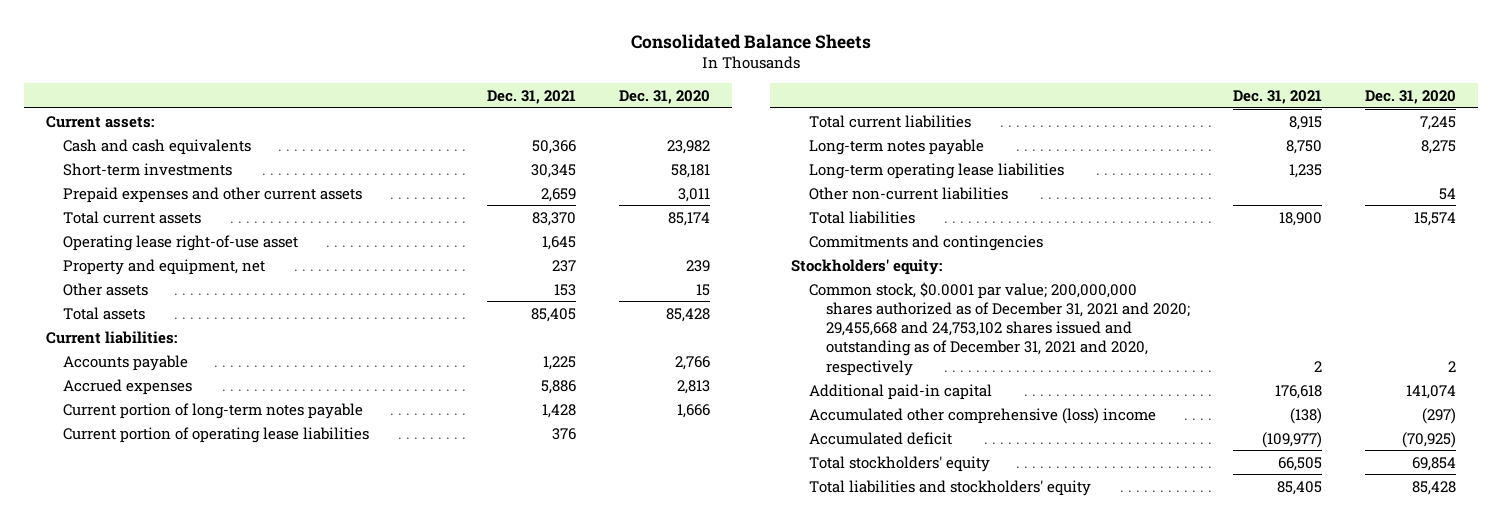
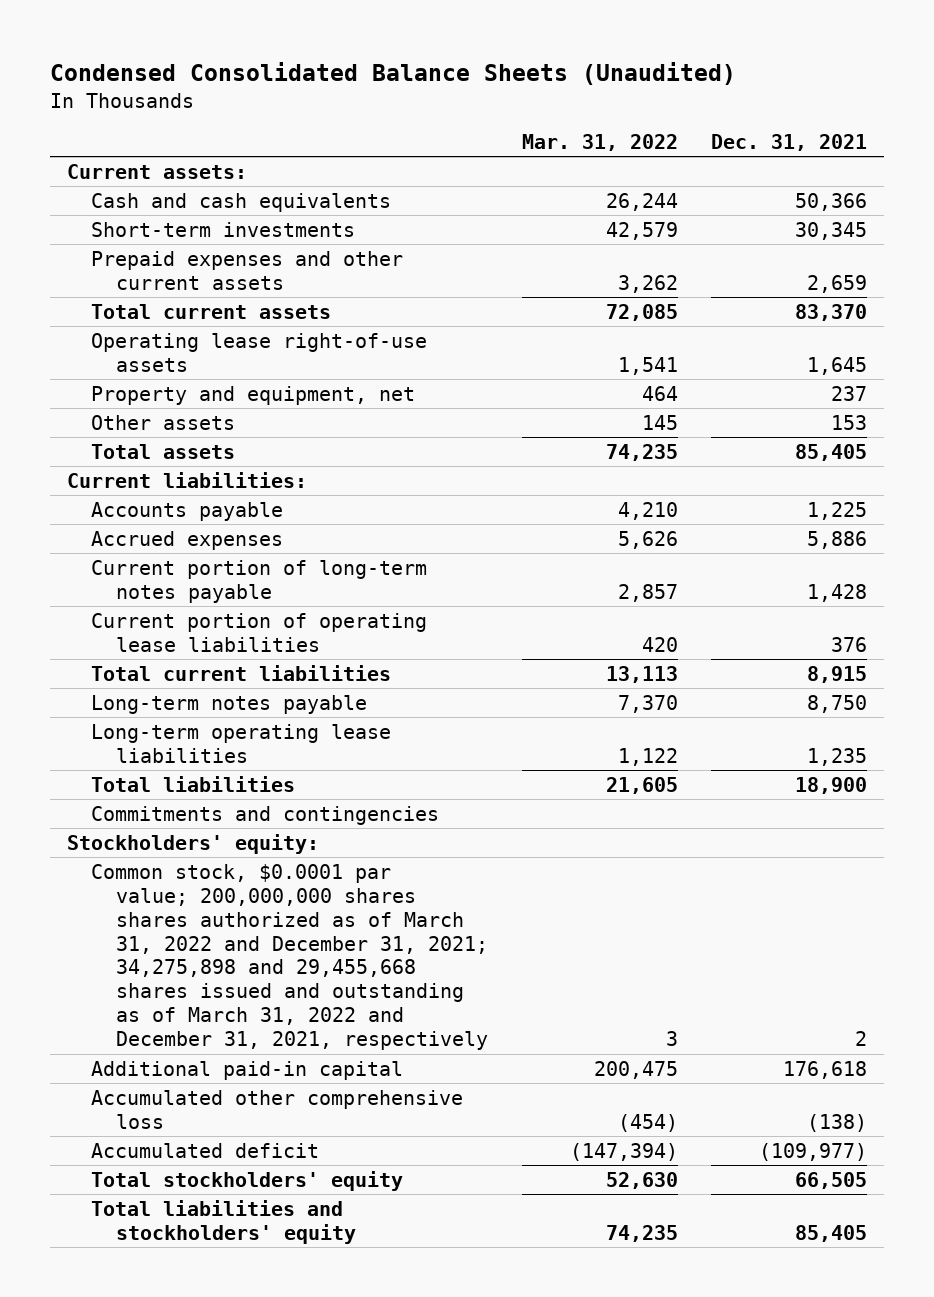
[630,33,871,49] Consolidated Balance Sheets -> [49,61,736,85] Condensed Consolidated Balance Sheets (Unaudited)
[619,89,711,104] Dec. 31, 2020 -> none
none -> [521,134,678,152] Mar. 31, 2022
[62,234,298,251] Operating lease right-of-use asset -> [91,332,428,372] Operating lease right-of-use assets
[808,186,1008,200] Other non-current liabilities -> none
[808,281,1190,376] Common stock, $0.0001 par value; 200,000,000 shares authorized as of December 31, 2021 and 2020; 29,455,668 and 24,753,102 shares issued and outstanding as of December 31, 2021 and 2020, respectively -> [91,863,488,1051] Common stock, $0.0001 par value; 200,000,000 shares shares authorized as of March 31, 2022 and December 31, 2021; 34,275,898 and 29,455,668 shares issued and outstanding as of March 31, 2022 and December 31, 2021, respectively
[808,407,1156,424] Accumulated other comprehensive (loss) income -> [91,1089,464,1129] Accumulated other comprehensive loss

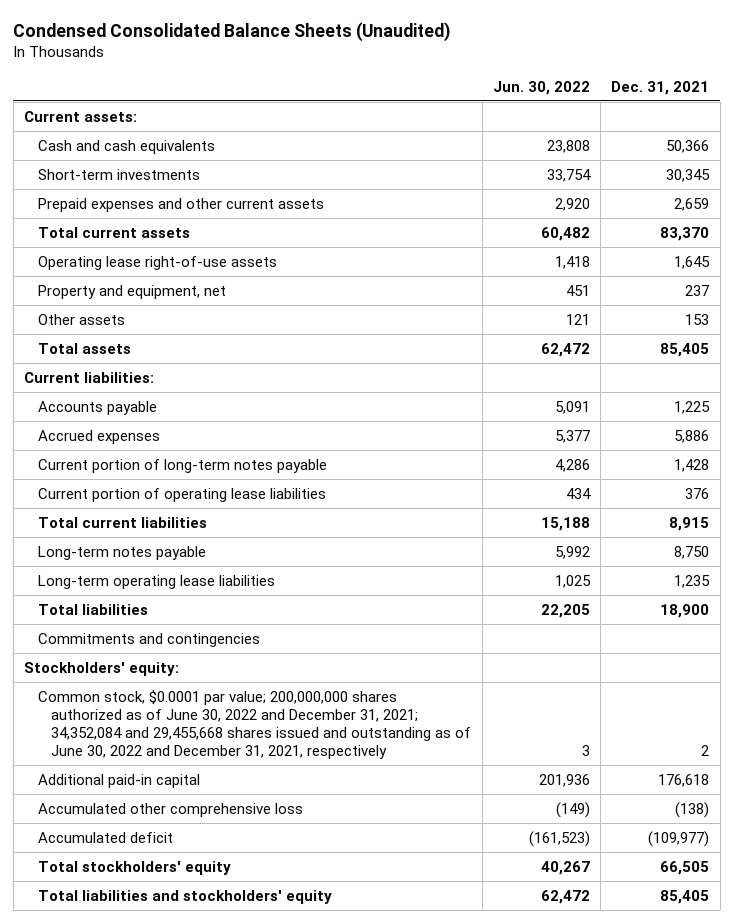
[521,134,678,152] Mar. 31, 2022 -> none
none -> [492,81,590,96] Jun. 30, 2022
[91,863,488,1051] Common stock, $0.0001 par value; 200,000,000 shares shares authorized as of March 31, 2022 and December 31, 2021; 34,275,898 and 29,455,668 shares issued and outstanding as of March 31, 2022 and December 31, 2021, respectively -> [37,689,472,760] Common stock, $0.0001 par value; 200,000,000 shares authorized as of June 30, 2022 and December 31, 2021; 34,352,084 and 29,455,668 shares issued and outstanding as of June 30, 2022 and December 31, 2021, respectively

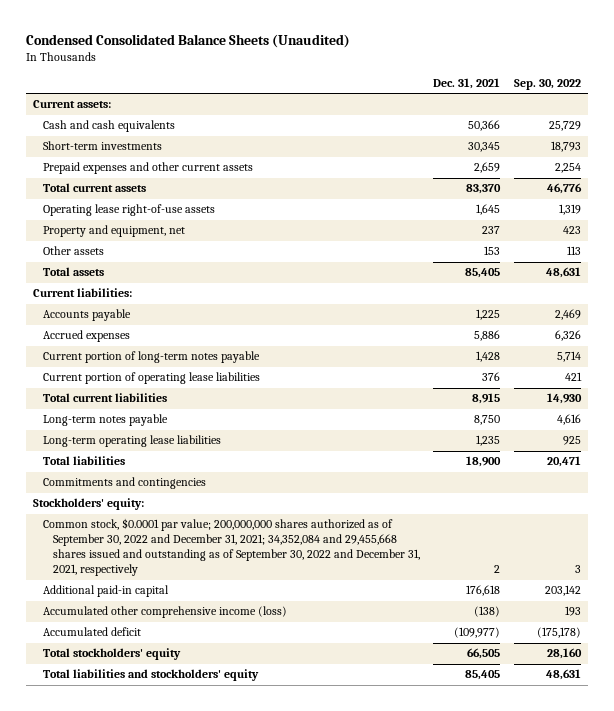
[492,81,590,96] Jun. 30, 2022 -> none
none -> [513,79,581,91] Sep. 30, 2022
[37,689,472,760] Common stock, $0.0001 par value; 200,000,000 shares authorized as of June 30, 2022 and December 31, 2021; 34,352,084 and 29,455,668 shares issued and outstanding as of June 30, 2022 and December 31, 2021, respectively -> [42,518,420,577] Common stock, $0.0001 par value; 200,000,000 shares authorized as of September 30, 2022 and December 31, 2021; 34,352,084 and 29,455,668 shares issued and outstanding as of September 30, 2022 and December 31, 2021, respectively
[37,802,303,817] Accumulated other comprehensive loss -> [42,606,287,619] Accumulated other comprehensive income (loss)

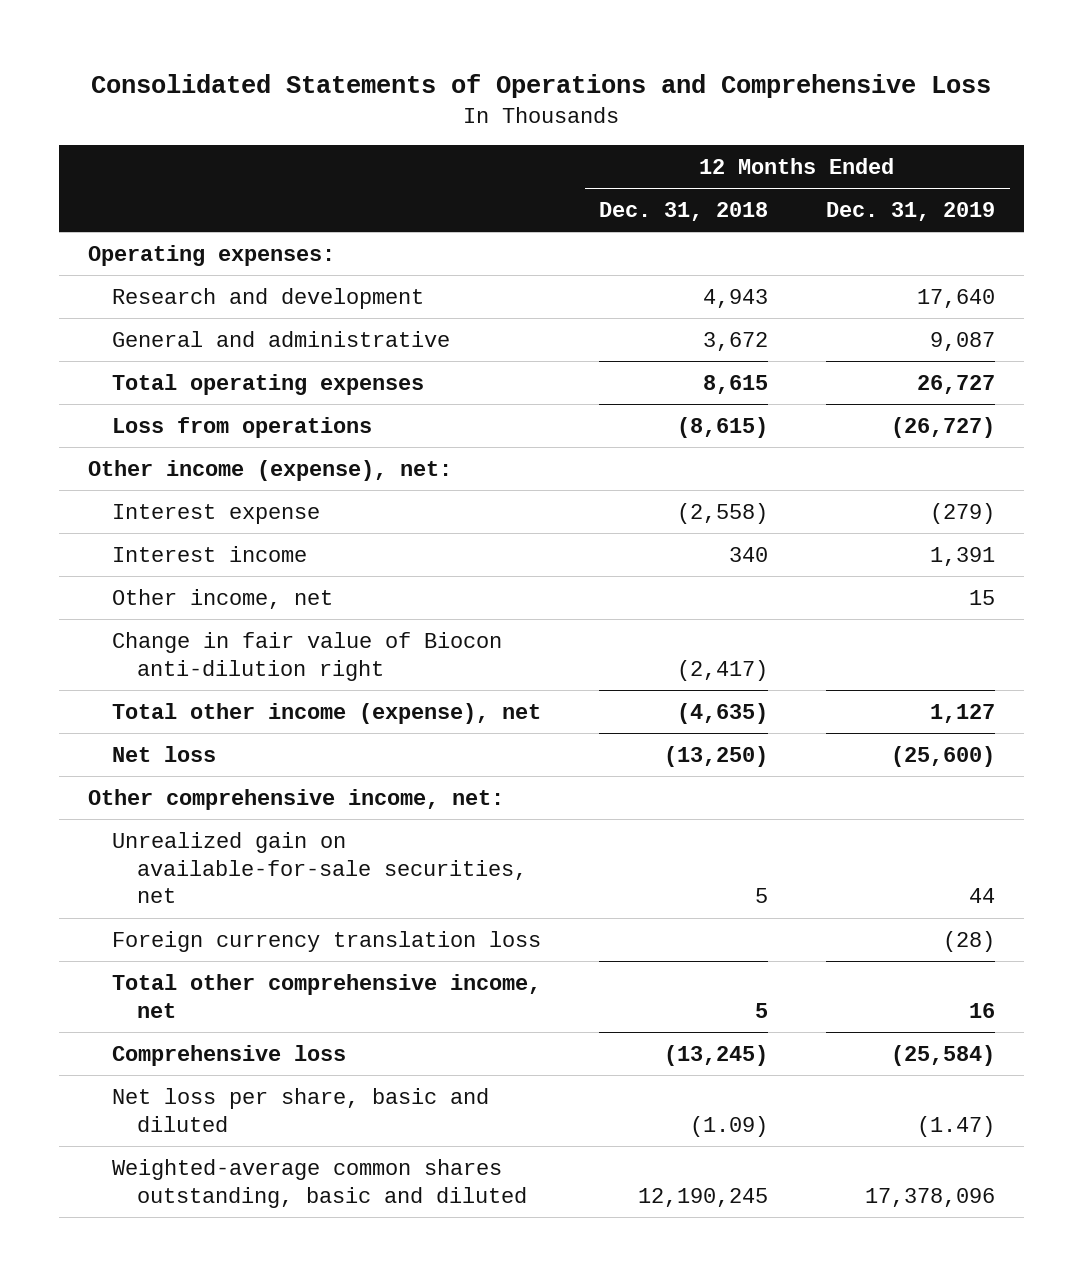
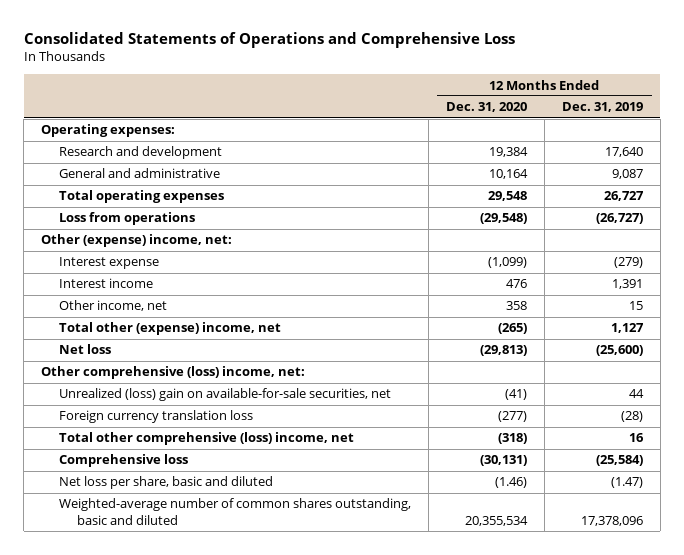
[599,201,769,221] Dec. 31, 2018 -> none
none -> [445,102,527,113] Dec. 31, 2020
[87,459,452,481] Other income (expense), net: -> [41,234,233,248] Other (expense) income, net:
[112,631,503,681] Change in fair value of Biocon anti-dilution right -> none
[112,702,542,724] Total other income (expense), net -> [59,322,282,336] Total other (expense) income, net
[87,788,504,810] Other comprehensive income, net: -> [41,366,306,380] Other comprehensive (loss) income, net:
[112,831,527,904] Unrealized gain on available-for-sale securities, net -> [59,388,392,402] Unrealized (loss) gain on available-for-sale securities, net
[112,973,542,1018] Total other comprehensive income, net -> [59,432,355,446] Total other comprehensive (loss) income, net
[112,1158,527,1208] Weighted-average common shares outstanding, basic and diluted -> [59,498,412,525] Weighted-average number of common shares outstanding, basic and diluted

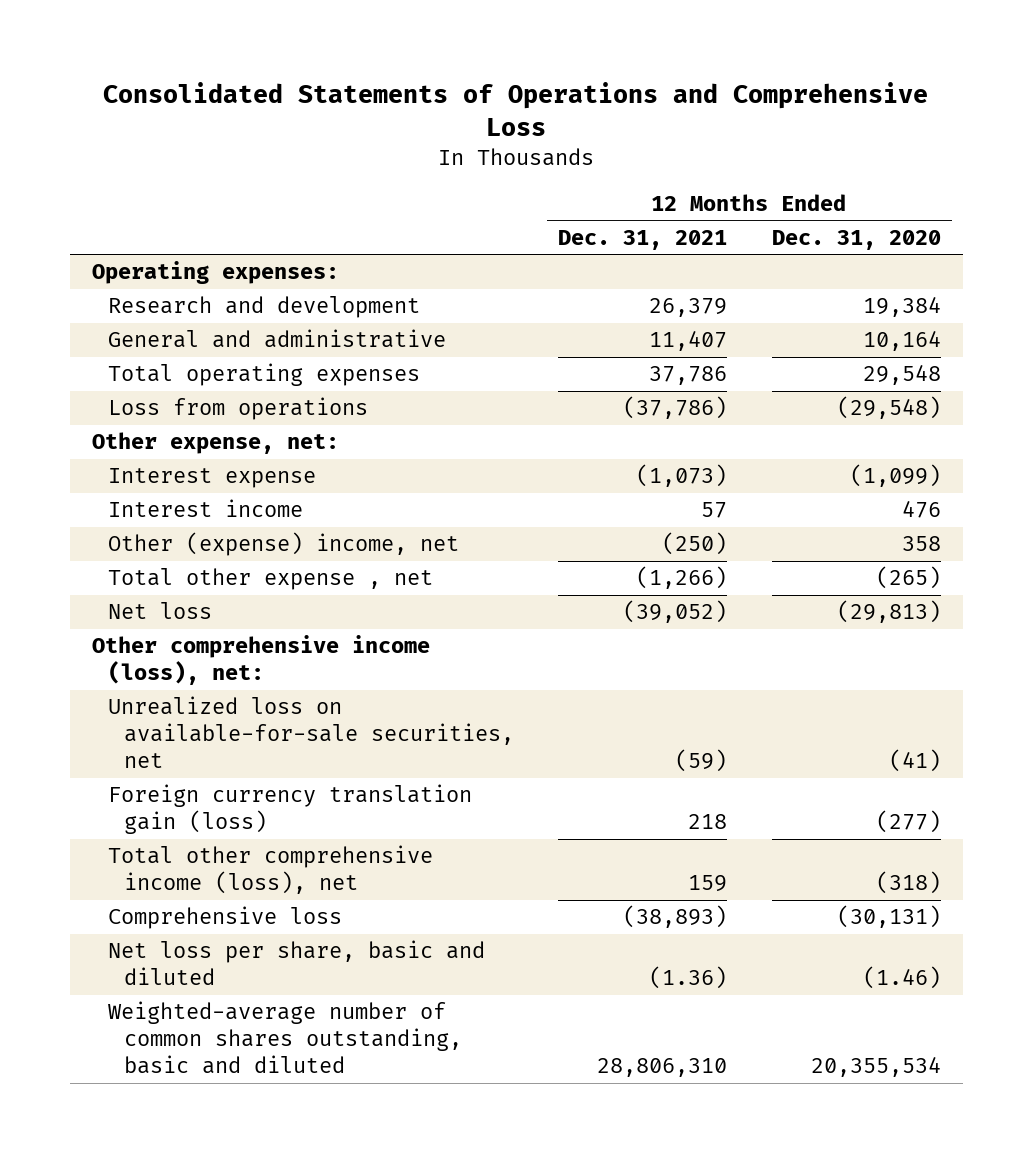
[561,102,643,113] Dec. 31, 2019 -> none
none -> [558,229,728,250] Dec. 31, 2021
[41,234,233,248] Other (expense) income, net: -> [91,432,339,455] Other expense, net:
[59,300,168,312] Other income, net -> [107,532,459,557] Other (expense) income, net
[59,322,282,336] Total other (expense) income, net -> [107,568,433,591] Total other expense , net
[41,366,306,380] Other comprehensive (loss) income, net: -> [91,635,430,686] Other comprehensive income (loss), net:
[59,388,392,402] Unrealized (loss) gain on available-for-sale securities, net -> [107,696,514,768] Unrealized loss on available-for-sale securities, net
[59,410,254,424] Foreign currency translation loss -> [107,784,472,835] Foreign currency translation gain (loss)
[59,432,355,446] Total other comprehensive (loss) income, net -> [107,845,433,895] Total other comprehensive income (loss), net

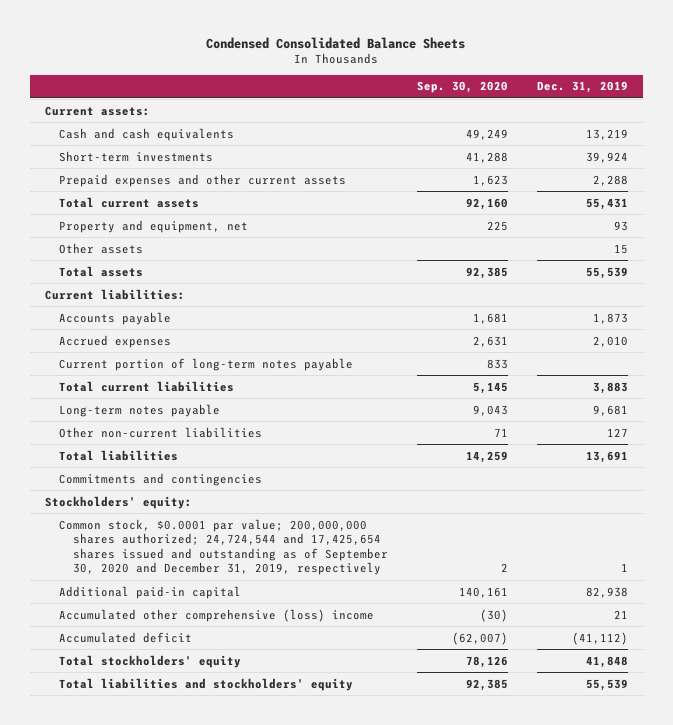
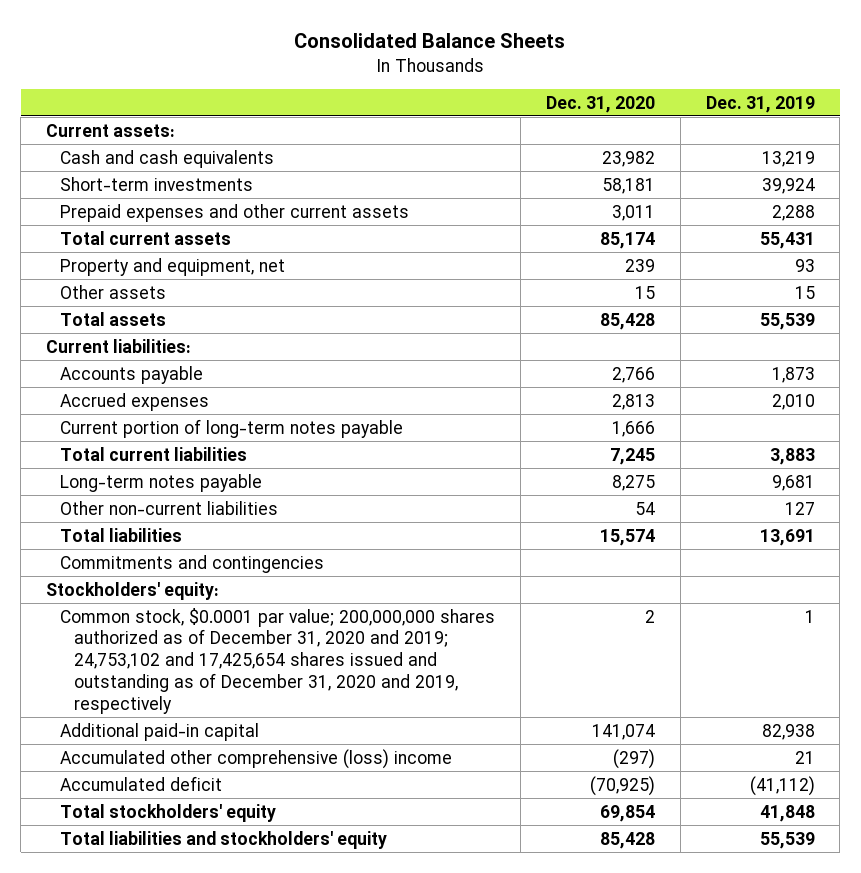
[206,36,466,49] Condensed Consolidated Balance Sheets -> [294,33,566,49] Consolidated Balance Sheets
[417,81,509,94] Sep. 30, 2020 -> none
none -> [545,95,655,113] Dec. 31, 2020
[58,518,388,576] Common stock, $0.0001 par value; 200,000,000 shares authorized; 24,724,544 and 17,425,654 shares issued and outstanding as of September 30, 2020 and December 31, 2019, respectively -> [60,607,496,714] Common stock, $0.0001 par value; 200,000,000 shares authorized as of December 31, 2020 and 2019; 24,753,102 and 17,425,654 shares issued and outstanding as of December 31, 2020 and 2019, respectively

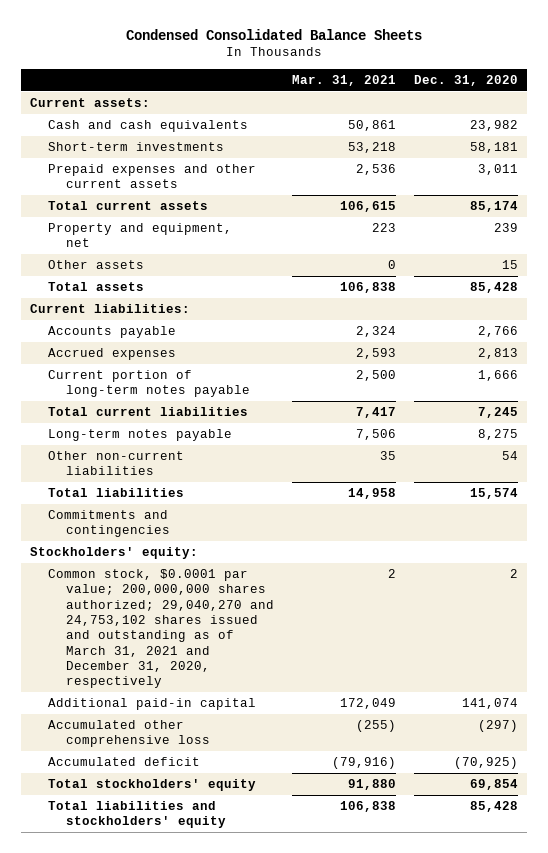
[294,33,566,49] Consolidated Balance Sheets -> [125,28,422,40] Condensed Consolidated Balance Sheets
[705,95,815,113] Dec. 31, 2019 -> none
none -> [291,74,396,86] Mar. 31, 2021
[60,607,496,714] Common stock, $0.0001 par value; 200,000,000 shares authorized as of December 31, 2020 and 2019; 24,753,102 and 17,425,654 shares issued and outstanding as of December 31, 2020 and 2019, respectively -> [47,569,274,689] Common stock, $0.0001 par value; 200,000,000 shares authorized; 29,040,270 and 24,753,102 shares issued and outstanding as of March 31, 2021 and December 31, 2020, respectively
[60,748,453,769] Accumulated other comprehensive (loss) income -> [47,720,210,748] Accumulated other comprehensive loss

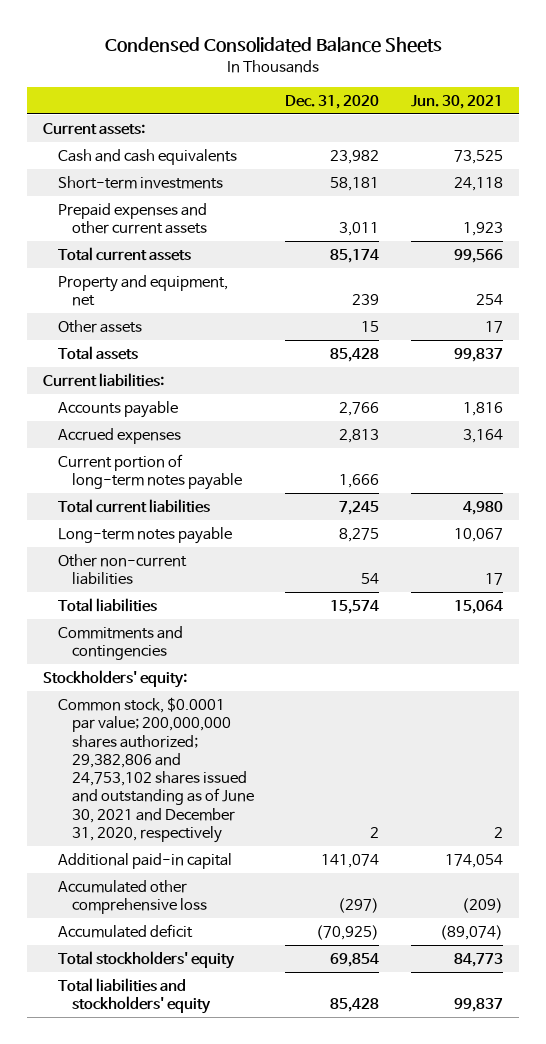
[291,74,396,86] Mar. 31, 2021 -> none
none -> [410,94,503,109] Jun. 30, 2021
[47,569,274,689] Common stock, $0.0001 par value; 200,000,000 shares authorized; 29,040,270 and 24,753,102 shares issued and outstanding as of March 31, 2021 and December 31, 2020, respectively -> [57,696,254,843] Common stock, $0.0001 par value; 200,000,000 shares authorized; 29,382,806 and 24,753,102 shares issued and outstanding as of June 30, 2021 and December 31, 2020, respectively

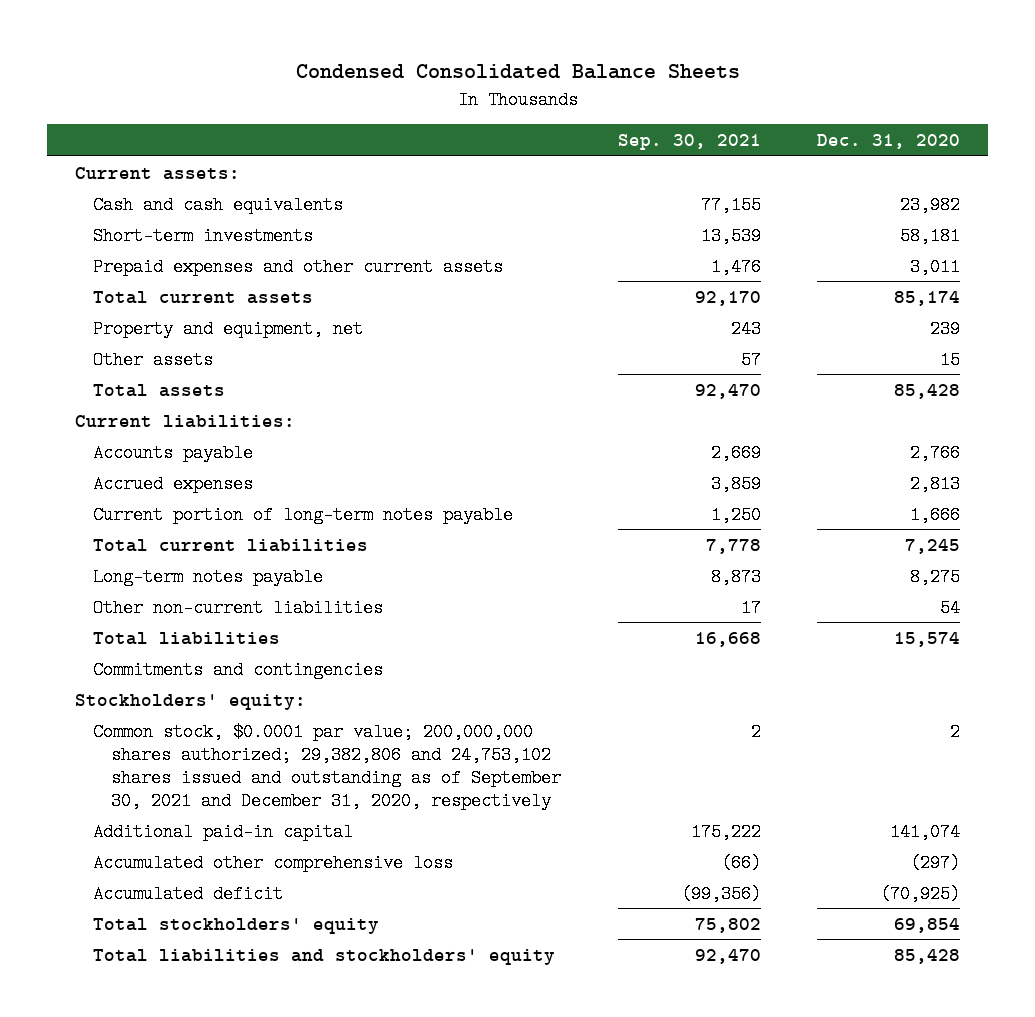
[410,94,503,109] Jun. 30, 2021 -> none
none -> [617,134,761,151] Sep. 30, 2021
[57,696,254,843] Common stock, $0.0001 par value; 200,000,000 shares authorized; 29,382,806 and 24,753,102 shares issued and outstanding as of June 30, 2021 and December 31, 2020, respectively -> [93,722,561,810] Common stock, $0.0001 par value; 200,000,000 shares authorized; 29,382,806 and 24,753,102 shares issued and outstanding as of September 30, 2021 and December 31, 2020, respectively

